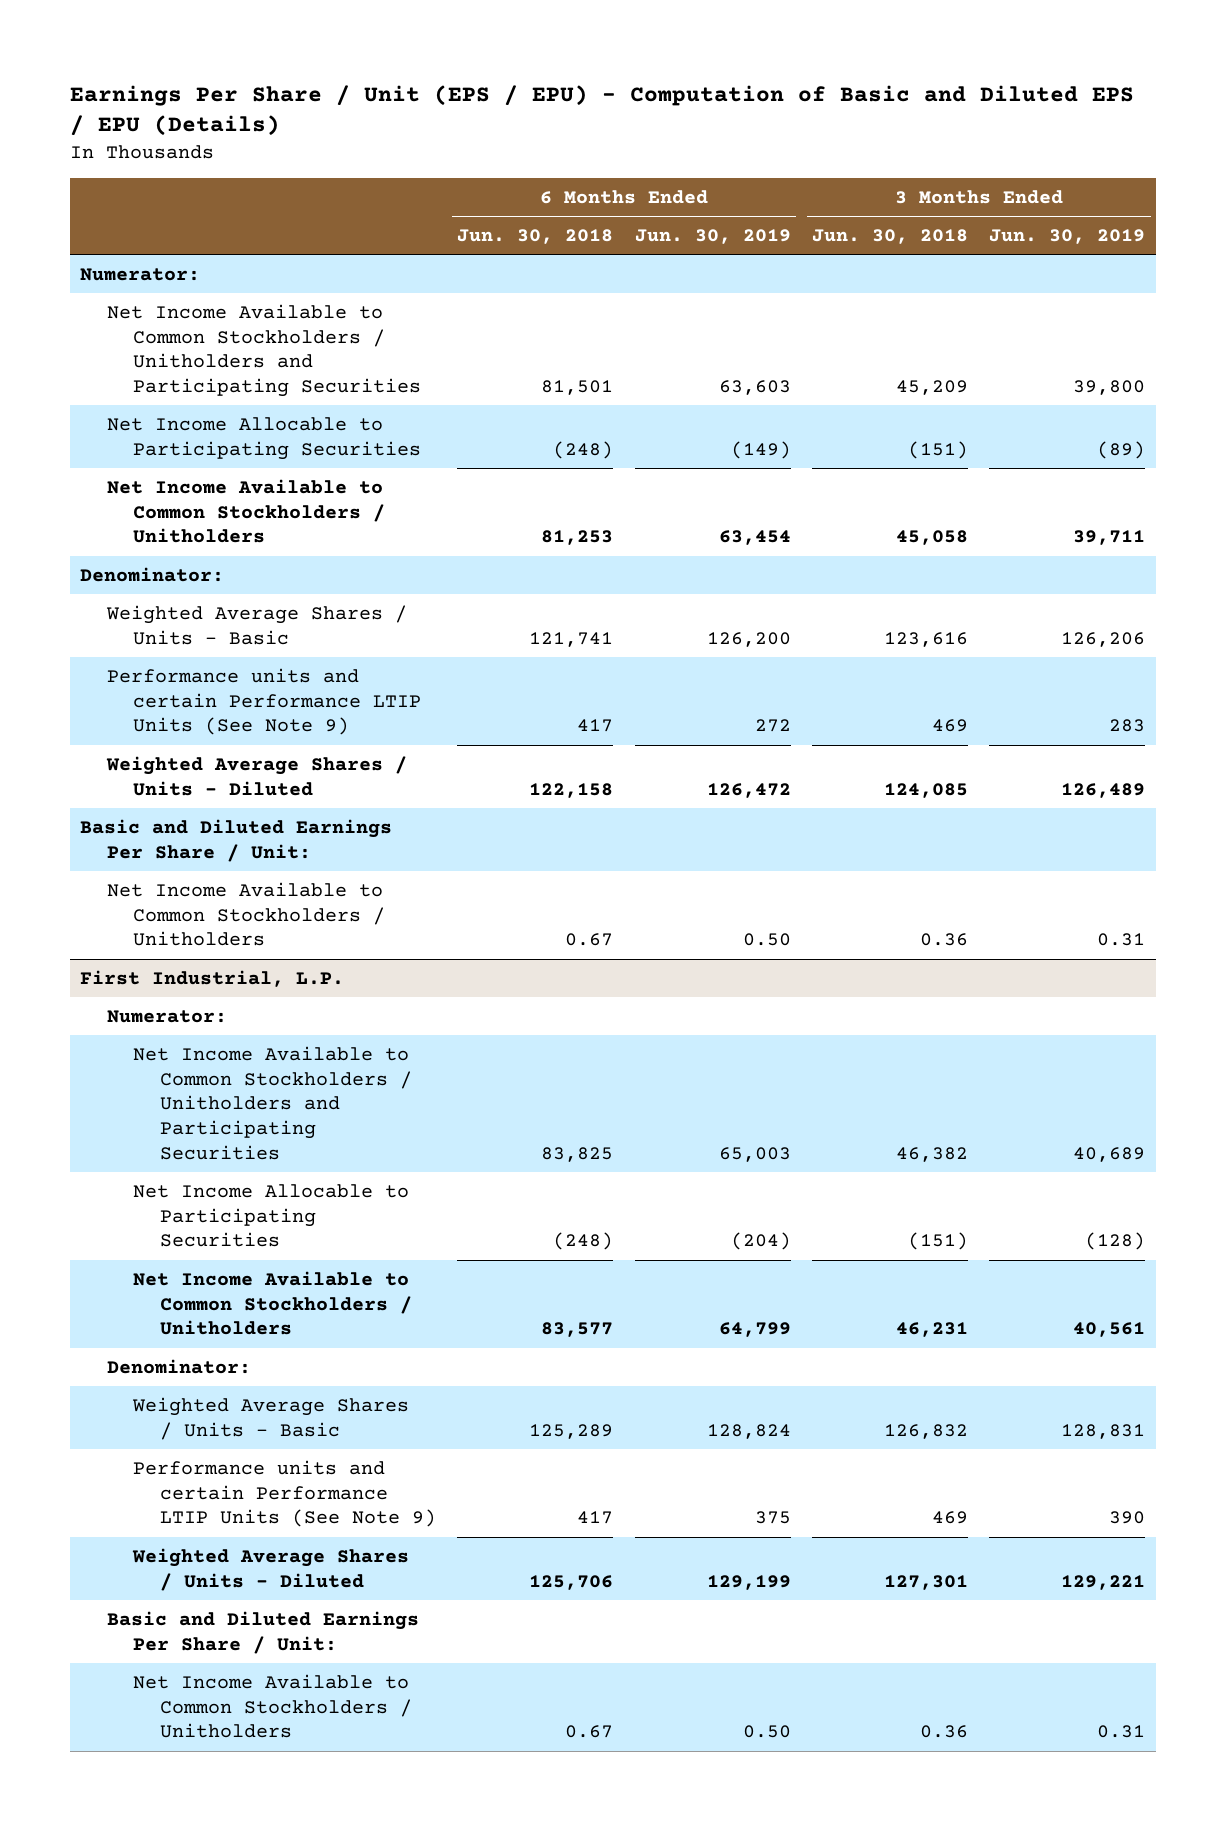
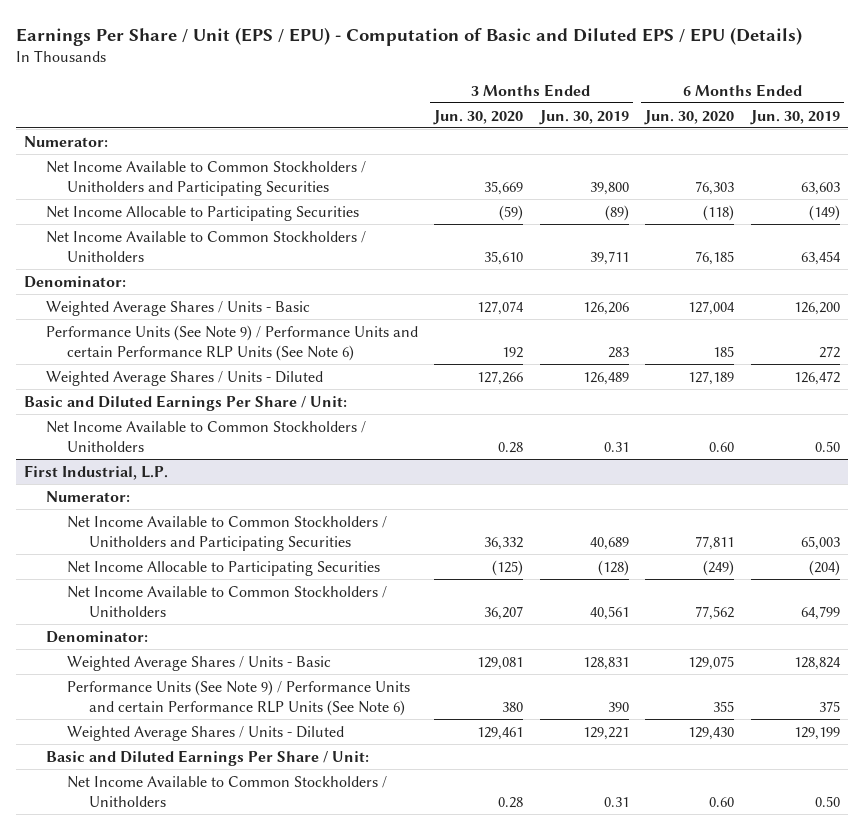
[457,228,614,244] Jun. 30, 2018 -> none
[812,228,969,244] Jun. 30, 2018 -> none
none -> [433,109,524,125] Jun. 30, 2020
none -> [644,109,735,125] Jun. 30, 2020
[106,667,422,736] Performance units and certain Performance LTIP Units (See Note 9) -> [45,324,418,362] Performance Units (See Note 9) / Performance Units and certain Performance RLP Units (See Note 6)
[133,1459,437,1528] Performance units and certain Performance LTIP Units (See Note 9) -> [67,679,411,717] Performance Units (See Note 9) / Performance Units and certain Performance RLP Units (See Note 6)

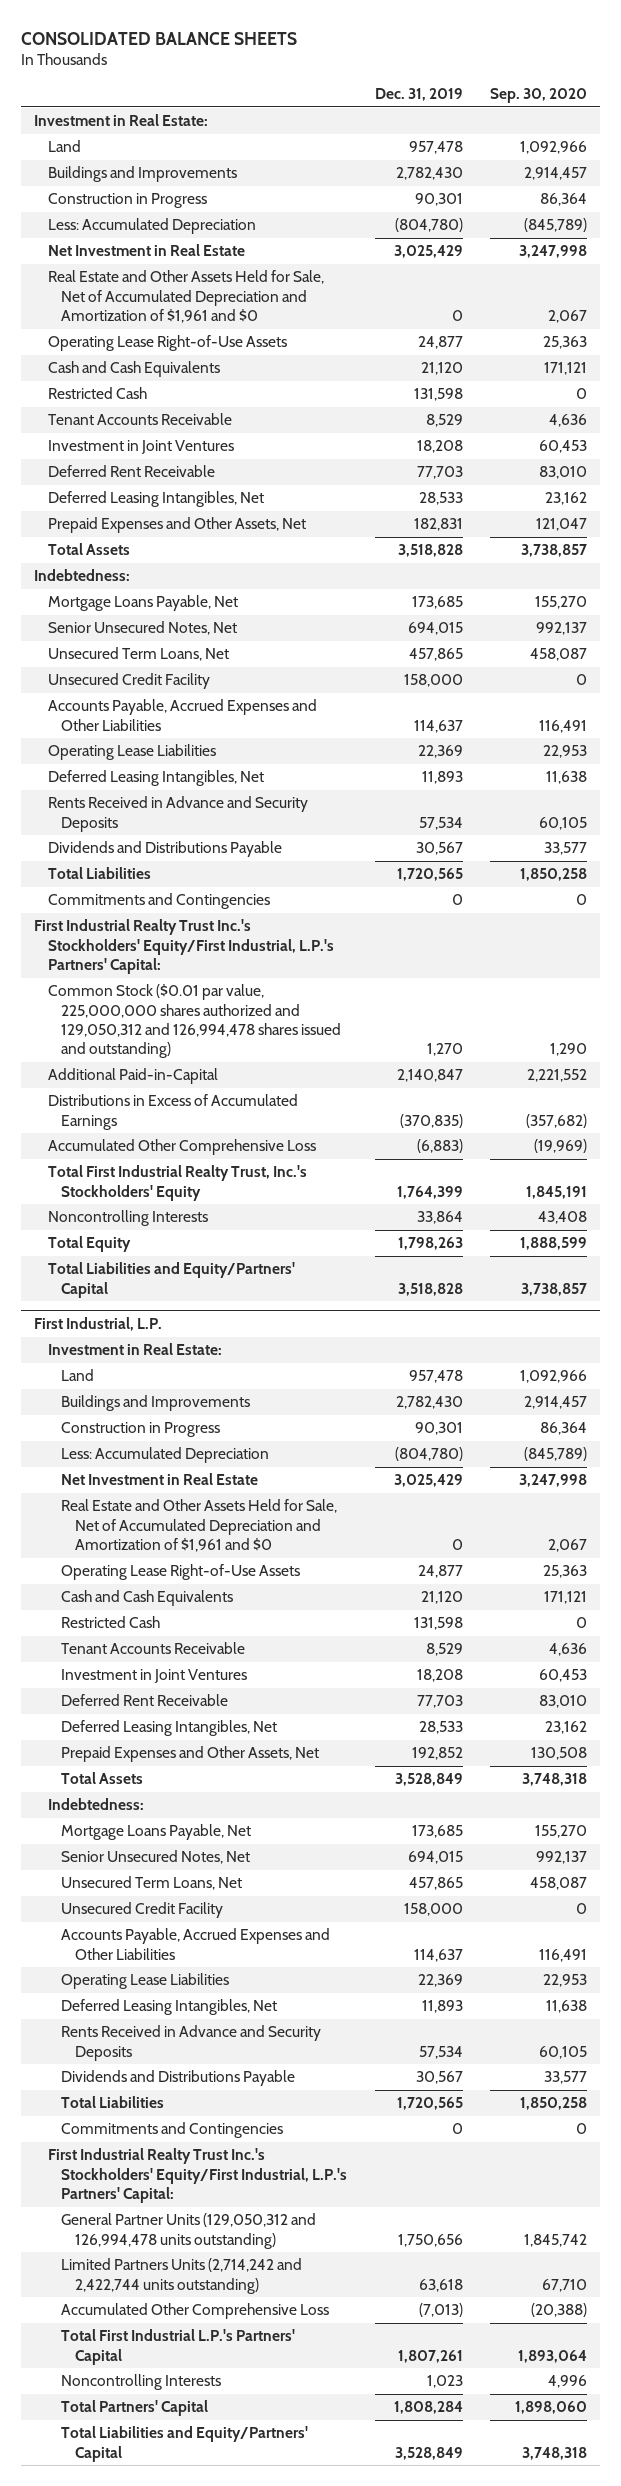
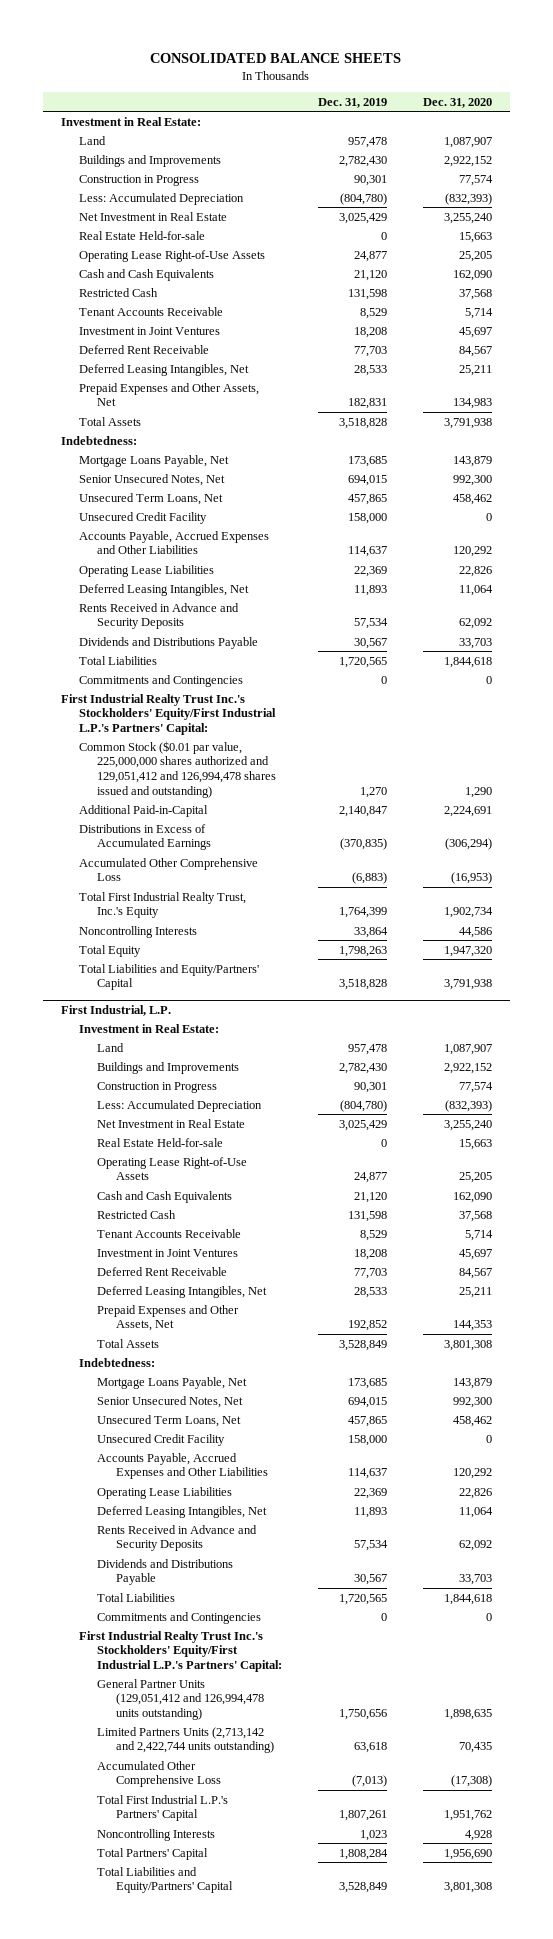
[489,87,587,103] Sep. 30, 2020 -> none
none -> [422,97,492,108] Dec. 31, 2020
[47,270,324,323] Real Estate and Other Assets Held for Sale, Net of Accumulated Depreciation and Amortization of $1,961 and $0 -> [79,230,206,240] Real Estate Held-for-sale
[34,919,334,974] First Industrial Realty Trust Inc.'s Stockholders' Equity/First Industrial, L.P.'s Partners' Capital: -> [61,693,277,735] First Industrial Realty Trust Inc.'s Stockholders' Equity/First Industrial L.P.'s Partners' Capital:
[47,984,342,1058] Common Stock ($0.01 par value, 225,000,000 shares authorized and 129,050,312 and 126,994,478 shares issued and outstanding) -> [79,740,277,798] Common Stock ($0.01 par value, 225,000,000 shares authorized and 129,051,412 and 126,994,478 shares issued and outstanding)
[47,1165,307,1201] Total First Industrial Realty Trust, Inc.'s Stockholders' Equity -> [79,891,247,919] Total First Industrial Realty Trust, Inc.'s Equity
[61,1499,338,1552] Real Estate and Other Assets Held for Sale, Net of Accumulated Depreciation and Amortization of $1,961 and $0 -> [97,1137,224,1147] Real Estate Held-for-sale
[47,2148,348,2203] First Industrial Realty Trust Inc.'s Stockholders' Equity/First Industrial, L.P.'s Partners' Capital: -> [79,1630,283,1672] First Industrial Realty Trust Inc.'s Stockholders' Equity/First Industrial L.P.'s Partners' Capital:
[61,2213,317,2249] General Partner Units (129,050,312 and 126,994,478 units outstanding) -> [97,1678,264,1720] General Partner Units (129,051,412 and 126,994,478 units outstanding)
[61,2258,303,2294] Limited Partners Units (2,714,242 and 2,422,744 units outstanding) -> [97,1726,274,1754] Limited Partners Units (2,713,142 and 2,422,744 units outstanding)

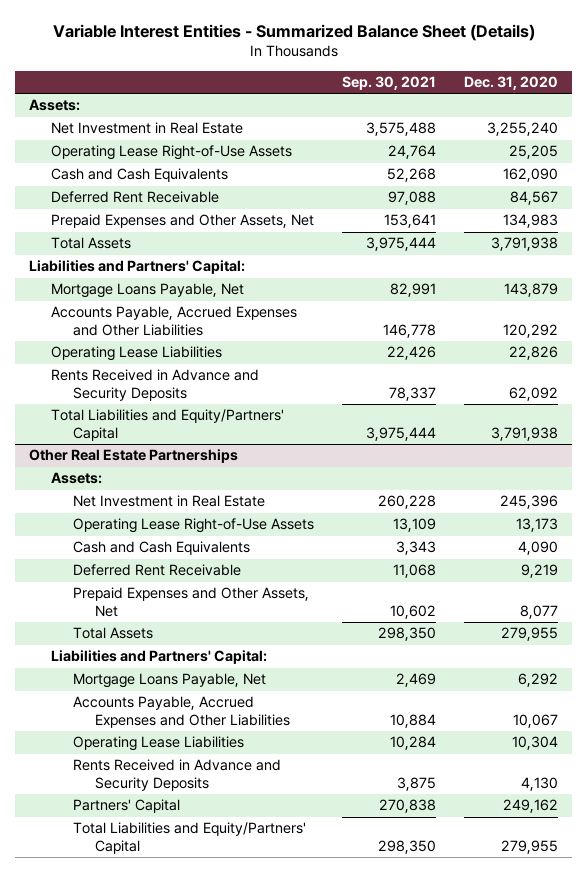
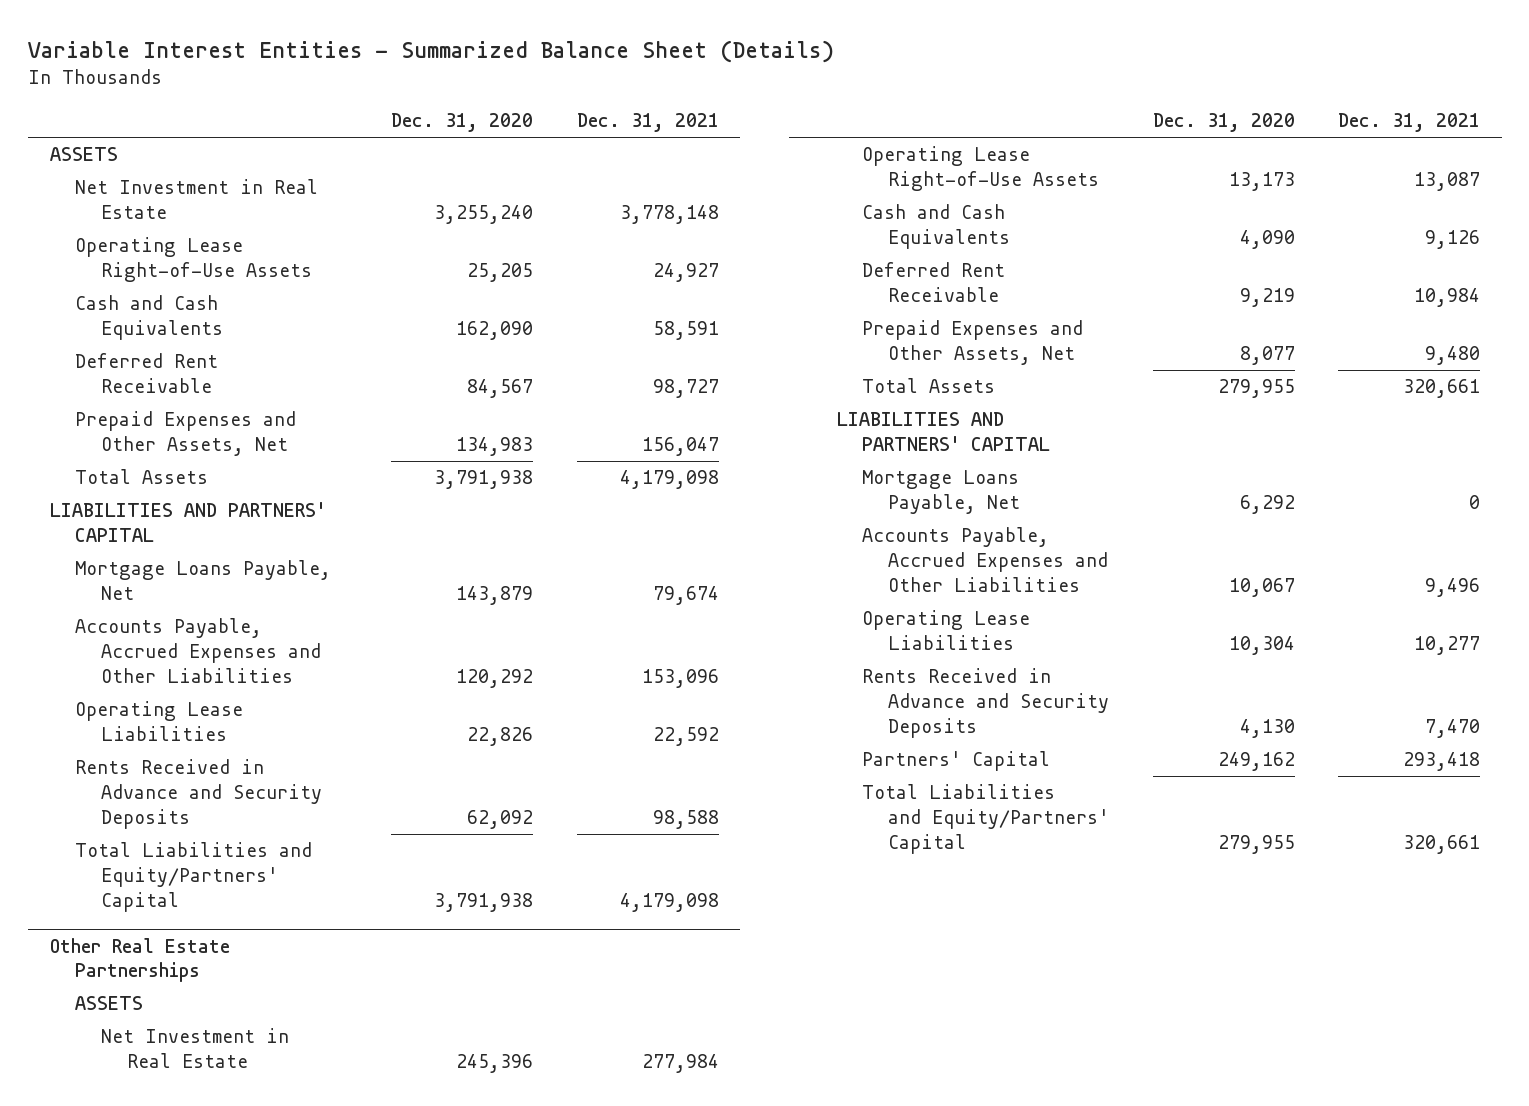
[342,76,437,91] Sep. 30, 2021 -> none
none -> [576,113,719,133] Dec. 31, 2021
[28,99,80,112] Assets: -> [49,147,118,162] ASSETS
[28,260,245,275] Liabilities and Partners' Capital: -> [49,502,326,542] LIABILITIES AND PARTNERS' CAPITAL
[50,472,102,485] Assets: -> [75,996,144,1011] ASSETS
[50,650,267,665] Liabilities and Partners' Capital: -> [836,412,1051,451] LIABILITIES AND PARTNERS' CAPITAL

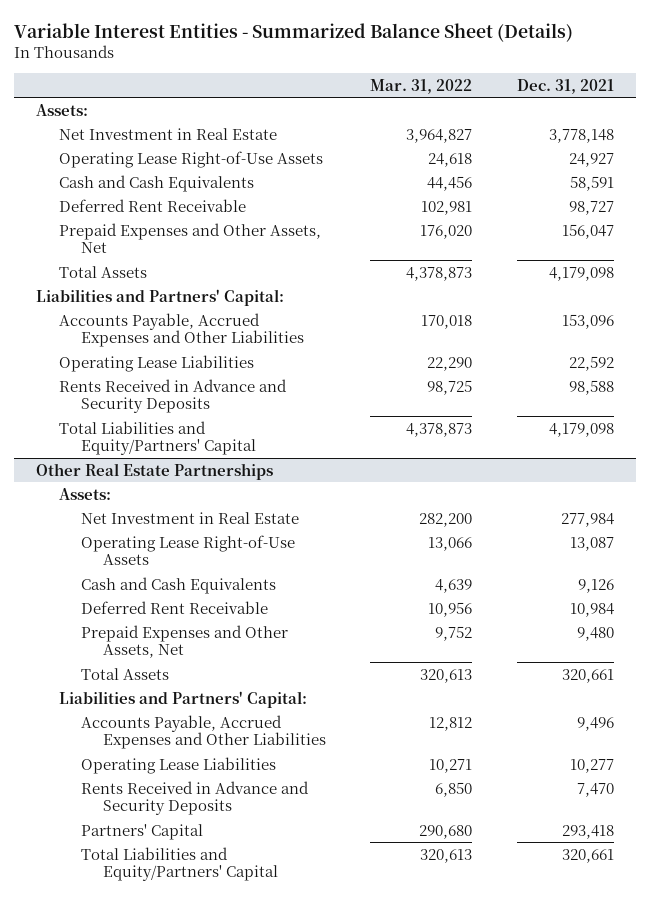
[391,113,534,133] Dec. 31, 2020 -> none
none -> [370,78,473,94] Mar. 31, 2022
[49,147,118,162] ASSETS -> [36,103,89,116] Assets:
[75,560,332,600] Mortgage Loans Payable, Net -> none
[49,502,326,542] LIABILITIES AND PARTNERS' CAPITAL -> [36,288,285,306] Liabilities and Partners' Capital:
[75,996,144,1011] ASSETS -> [58,487,111,500] Assets:
[862,470,1021,514] Mortgage Loans Payable, Net -> none
[836,412,1051,451] LIABILITIES AND PARTNERS' CAPITAL -> [58,690,307,708] Liabilities and Partners' Capital:

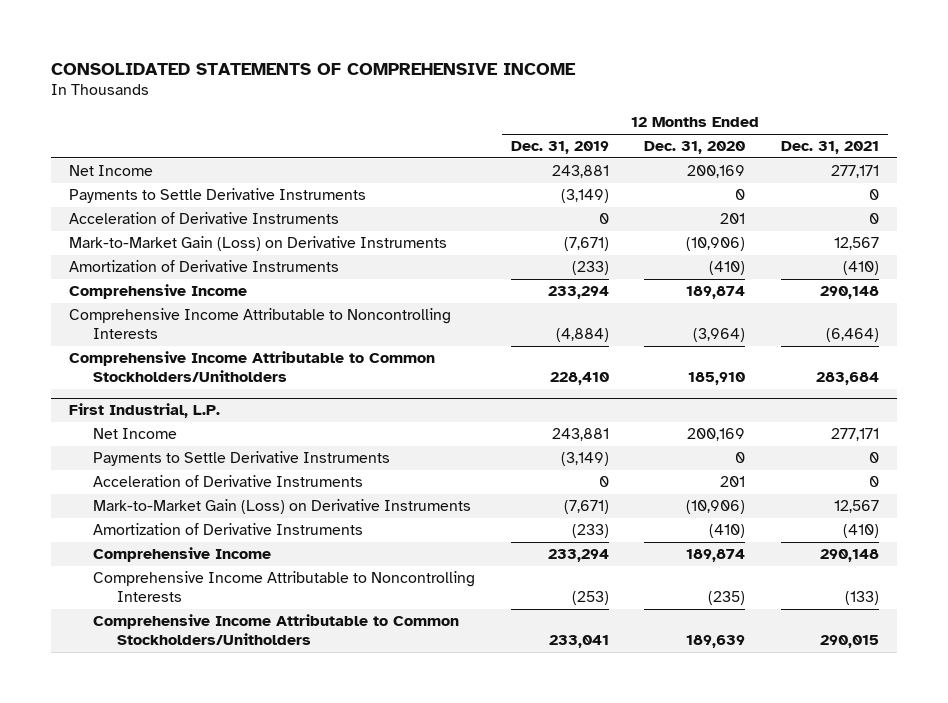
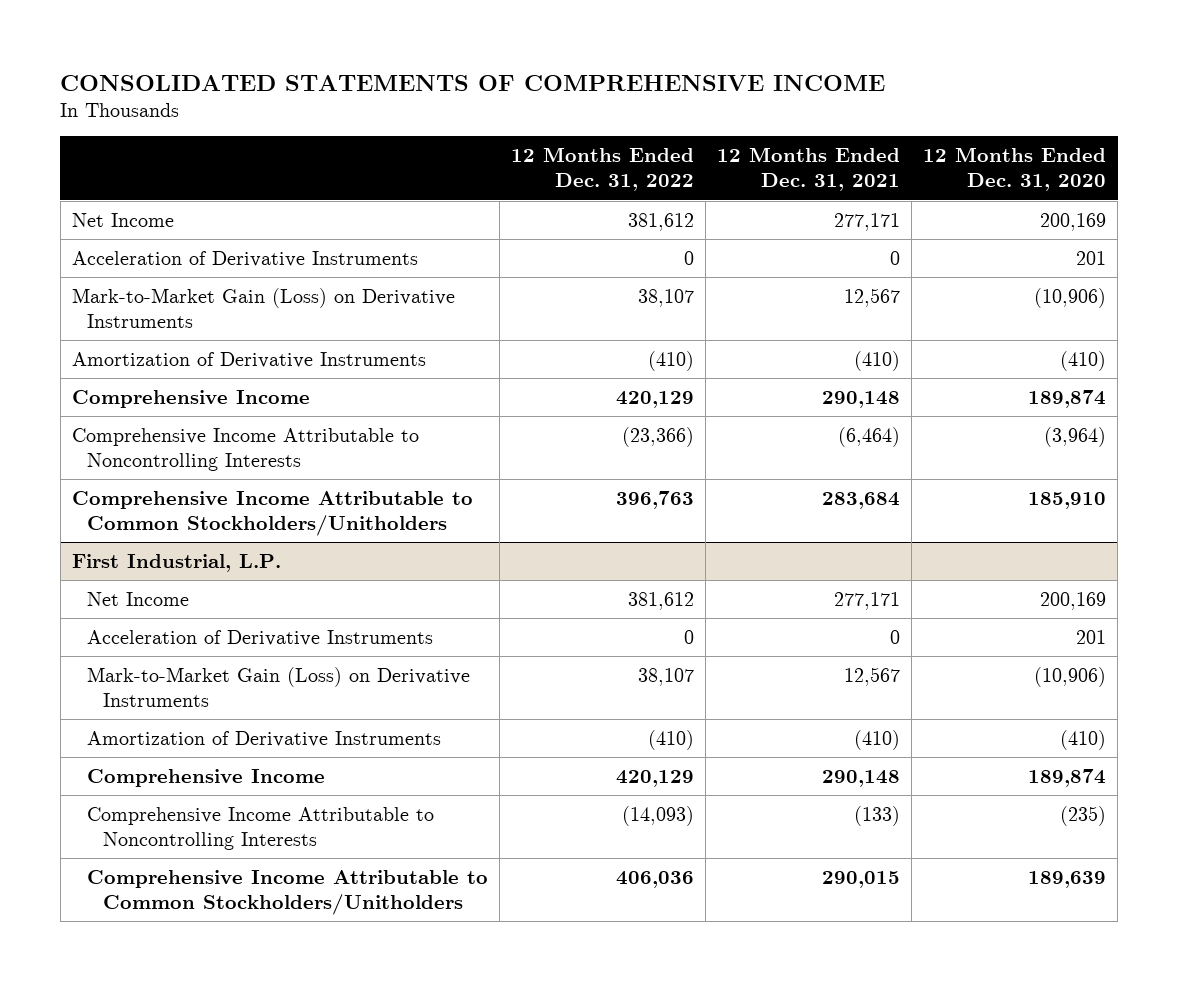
[510,141,609,155] Dec. 31, 2019 -> none
none -> [511,147,695,192] 12 Months Ended Dec. 31, 2022
[68,187,366,203] Payments to Settle Derivative Instruments -> none
[93,450,391,466] Payments to Settle Derivative Instruments -> none

